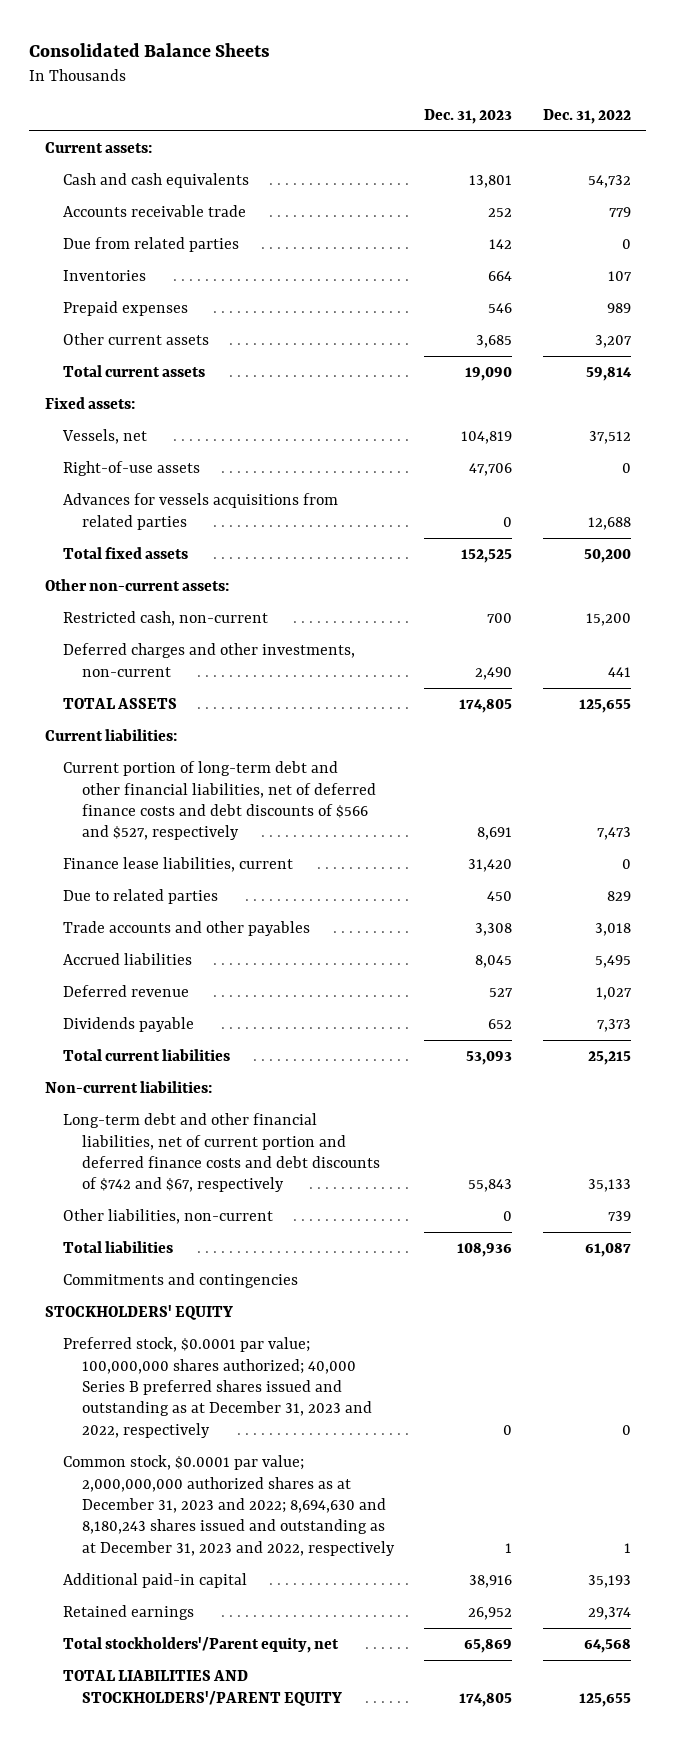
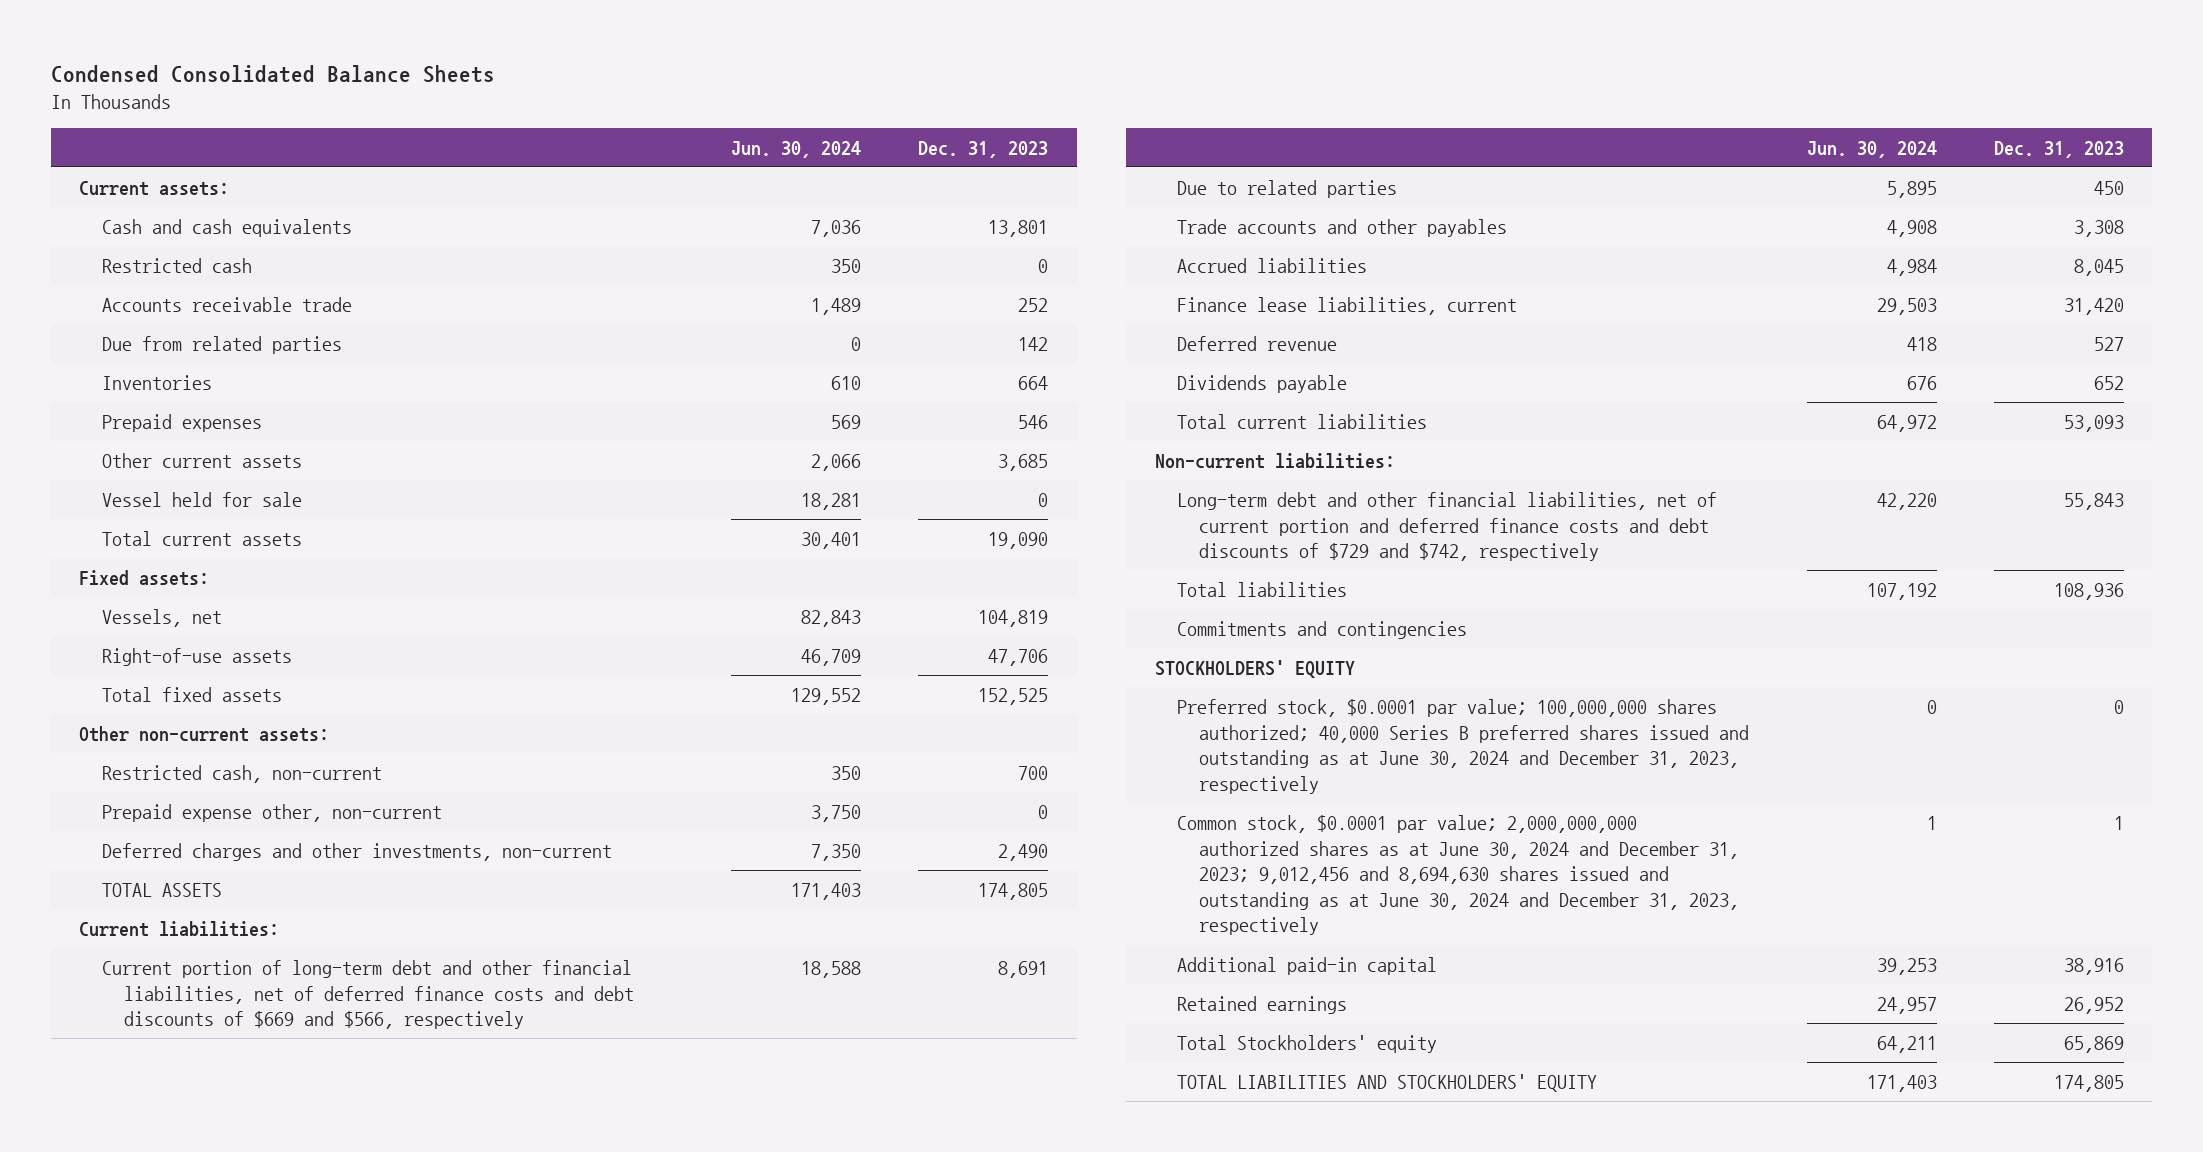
[29,42,271,57] Consolidated Balance Sheets -> [50,65,495,84] Condensed Consolidated Balance Sheets
[543,108,632,124] Dec. 31, 2022 -> none
none -> [730,140,861,158] Jun. 30, 2024
none -> [101,257,252,273] Restricted cash
none -> [101,491,302,507] Vessel held for sale
[63,493,339,530] Advances for vessels acquisitions from related parties -> none
none -> [101,803,442,822] Prepaid expense other, non-current
[63,761,376,841] Current portion of long-term debt and other financial liabilities, net of deferred finance costs and debt discounts of $566 and $527, respectively -> [101,959,634,1030] Current portion of long-term debt and other financial liabilities, net of deferred finance costs and debt discounts of $669 and $566, respectively
[63,857,294,873] Finance lease liabilities, current -> [1177,296,1518,315] Finance lease liabilities, current
[63,1209,274,1225] Other liabilities, non-current -> none
[63,1113,380,1193] Long-term debt and other financial liabilities, net of current portion and deferred finance costs and debt discounts of $742 and $67, respectively -> [1177,491,1718,562] Long-term debt and other financial liabilities, net of current portion and deferred finance costs and debt discounts of $729 and $742, respectively
[63,1337,372,1438] Preferred stock, $0.0001 par value; 100,000,000 shares authorized; 40,000 Series B preferred shares issued and outstanding as at December 31, 2023 and 2022, respectively -> [1177,698,1750,794] Preferred stock, $0.0001 par value; 100,000,000 shares authorized; 40,000 Series B preferred shares issued and outstanding as at June 30, 2024 and December 31, 2023, respectively
[63,1455,395,1556] Common stock, $0.0001 par value; 2,000,000,000 authorized shares as at December 31, 2023 and 2022; 8,694,630 and 8,180,243 shares issued and outstanding as at December 31, 2023 and 2022, respectively -> [1177,814,1740,936] Common stock, $0.0001 par value; 2,000,000,000 authorized shares as at June 30, 2024 and December 31, 2023; 9,012,456 and 8,694,630 shares issued and outstanding as at June 30, 2024 and December 31, 2023, respectively
[63,1637,340,1654] Total stockholders'/Parent equity, net -> [1177,1034,1438,1053] Total Stockholders' equity
[63,1670,342,1706] TOTAL LIABILITIES AND STOCKHOLDERS'/PARENT EQUITY -> [1177,1073,1598,1092] TOTAL LIABILITIES AND STOCKHOLDERS' EQUITY

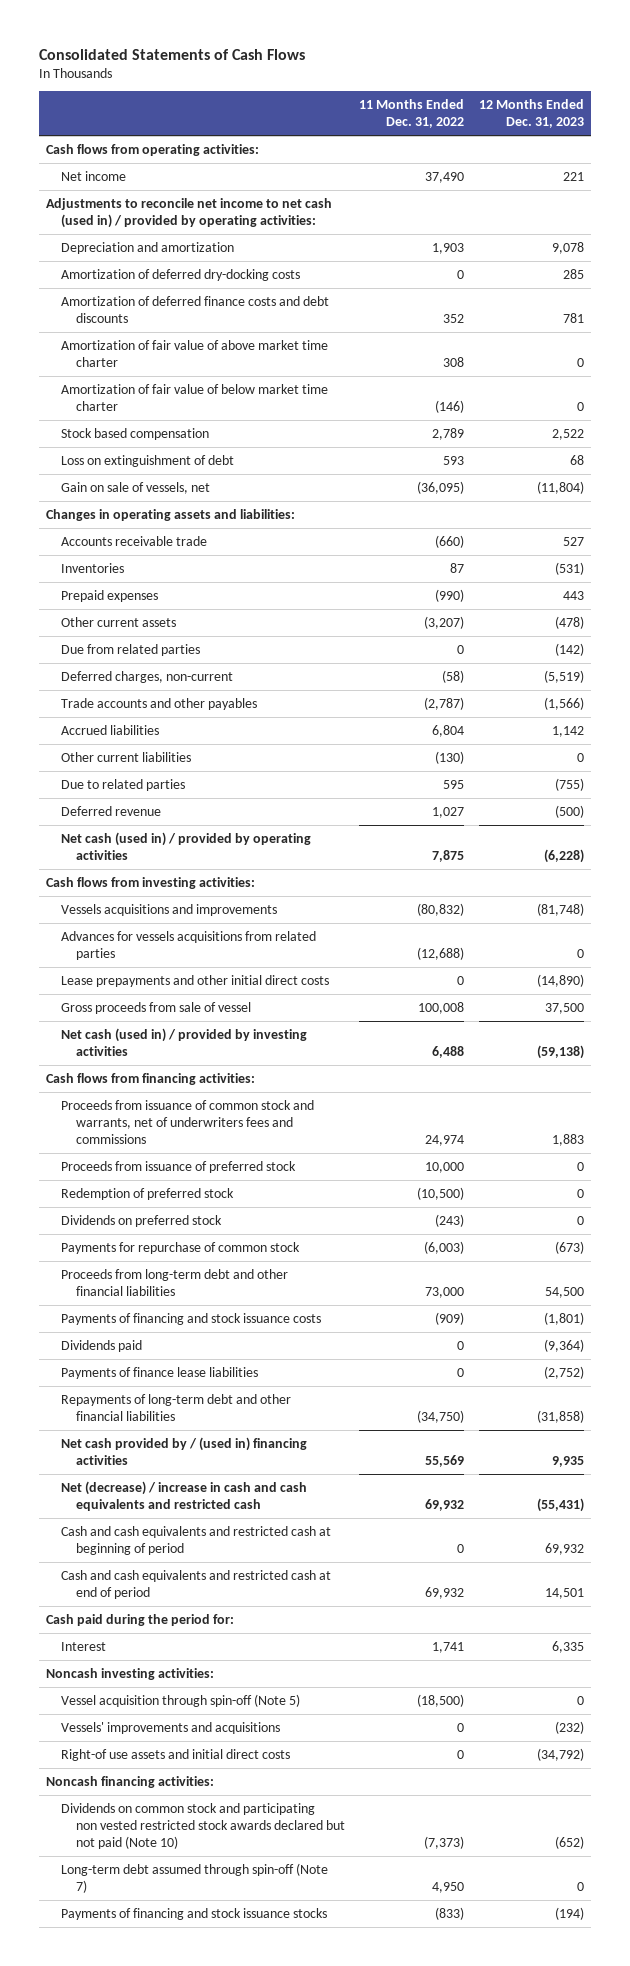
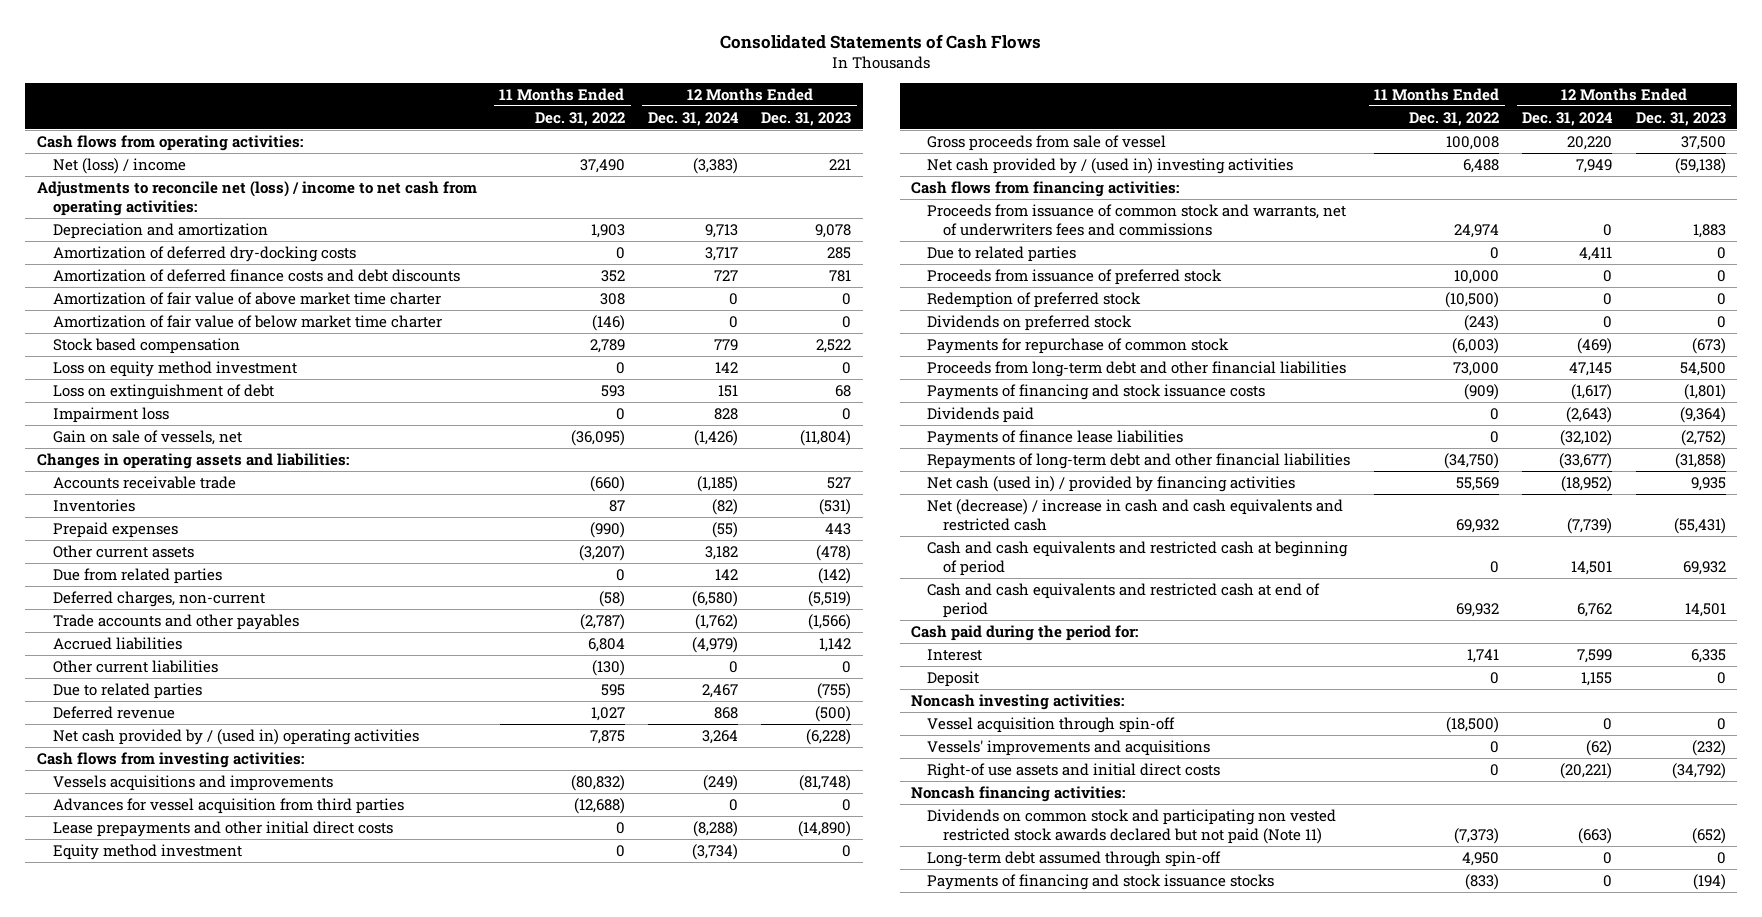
none -> [648,111,740,126] Dec. 31, 2024
[60,170,126,181] Net income -> [52,157,186,174] Net (loss) / income
[46,197,333,228] Adjustments to reconcile net income to net cash (used in) / provided by operating activities: -> [36,180,477,216] Adjustments to reconcile net (loss) / income to net cash from operating activities:
none -> [52,360,297,377] Loss on equity method investment
none -> [52,406,169,423] Impairment loss
[60,831,311,860] Net cash (used in) / provided by operating activities -> [52,728,419,745] Net cash provided by / (used in) operating activities
[60,930,316,960] Advances for vessels acquisitions from related parties -> [52,797,404,814] Advances for vessel acquisition from third parties
none -> [52,843,242,860] Equity method investment
[60,1027,307,1056] Net cash (used in) / provided by investing activities -> [927,157,1294,174] Net cash provided by / (used in) investing activities
none -> [927,245,1077,262] Due to related parties
[60,1436,307,1465] Net cash provided by / (used in) financing activities -> [927,475,1296,492] Net cash (used in) / provided by financing activities
none -> [927,670,980,687] Deposit
[60,1693,300,1707] Vessel acquisition through spin-off (Note 5) -> [927,716,1176,733] Vessel acquisition through spin-off
[60,1802,345,1849] Dividends on common stock and participating non vested restricted stock awards declared but not paid (Note 10) -> [927,808,1337,844] Dividends on common stock and participating non vested restricted stock awards declared but not paid (Note 11)
[60,1862,328,1893] Long-term debt assumed through spin-off (Note 7) -> [927,850,1222,867] Long-term debt assumed through spin-off

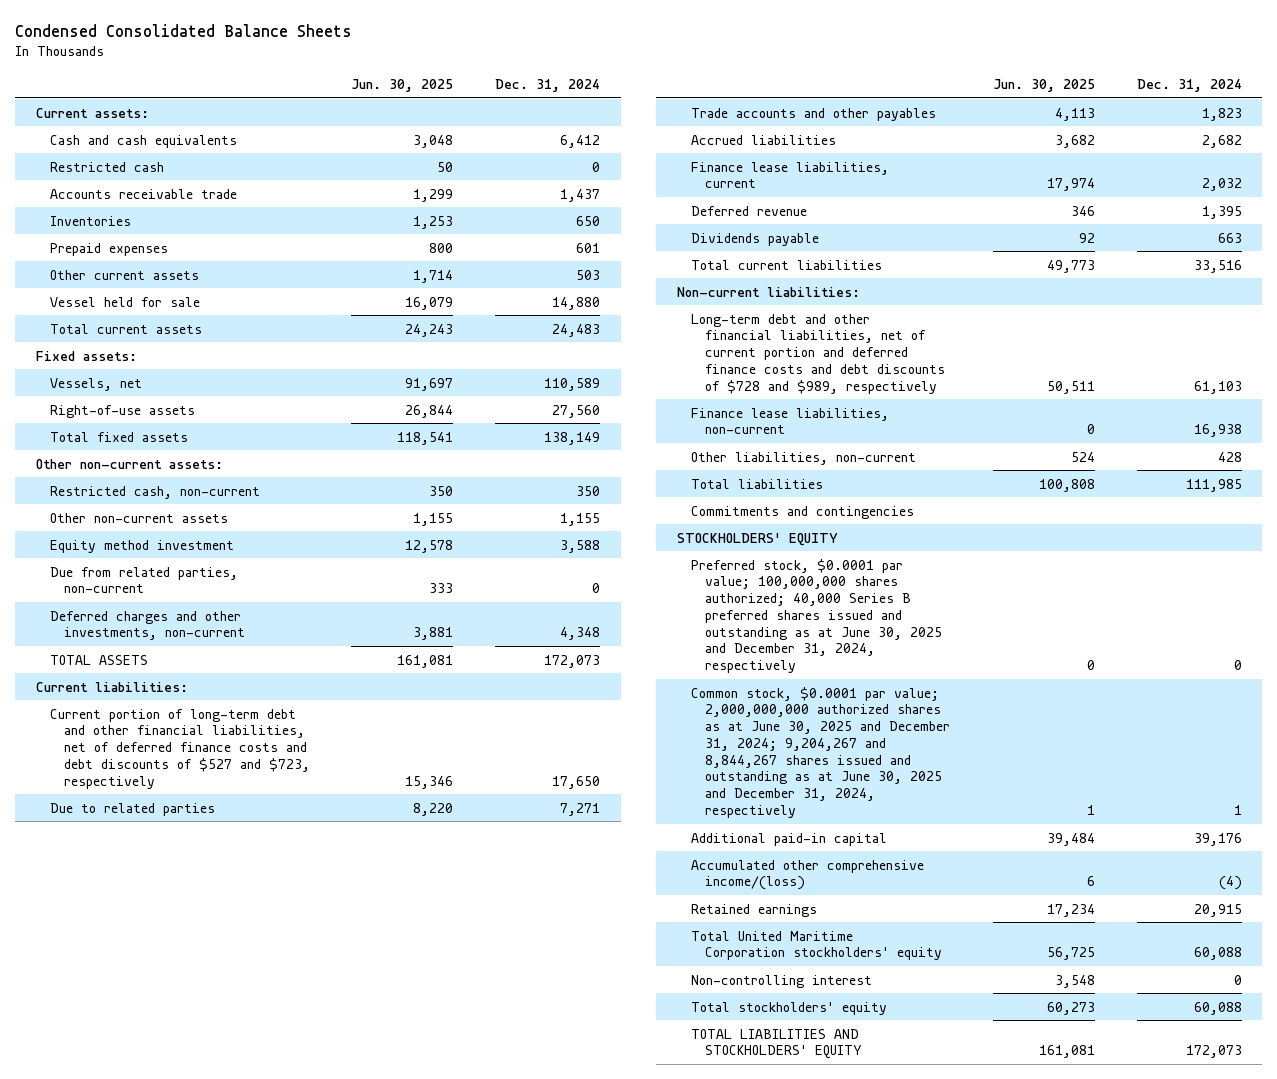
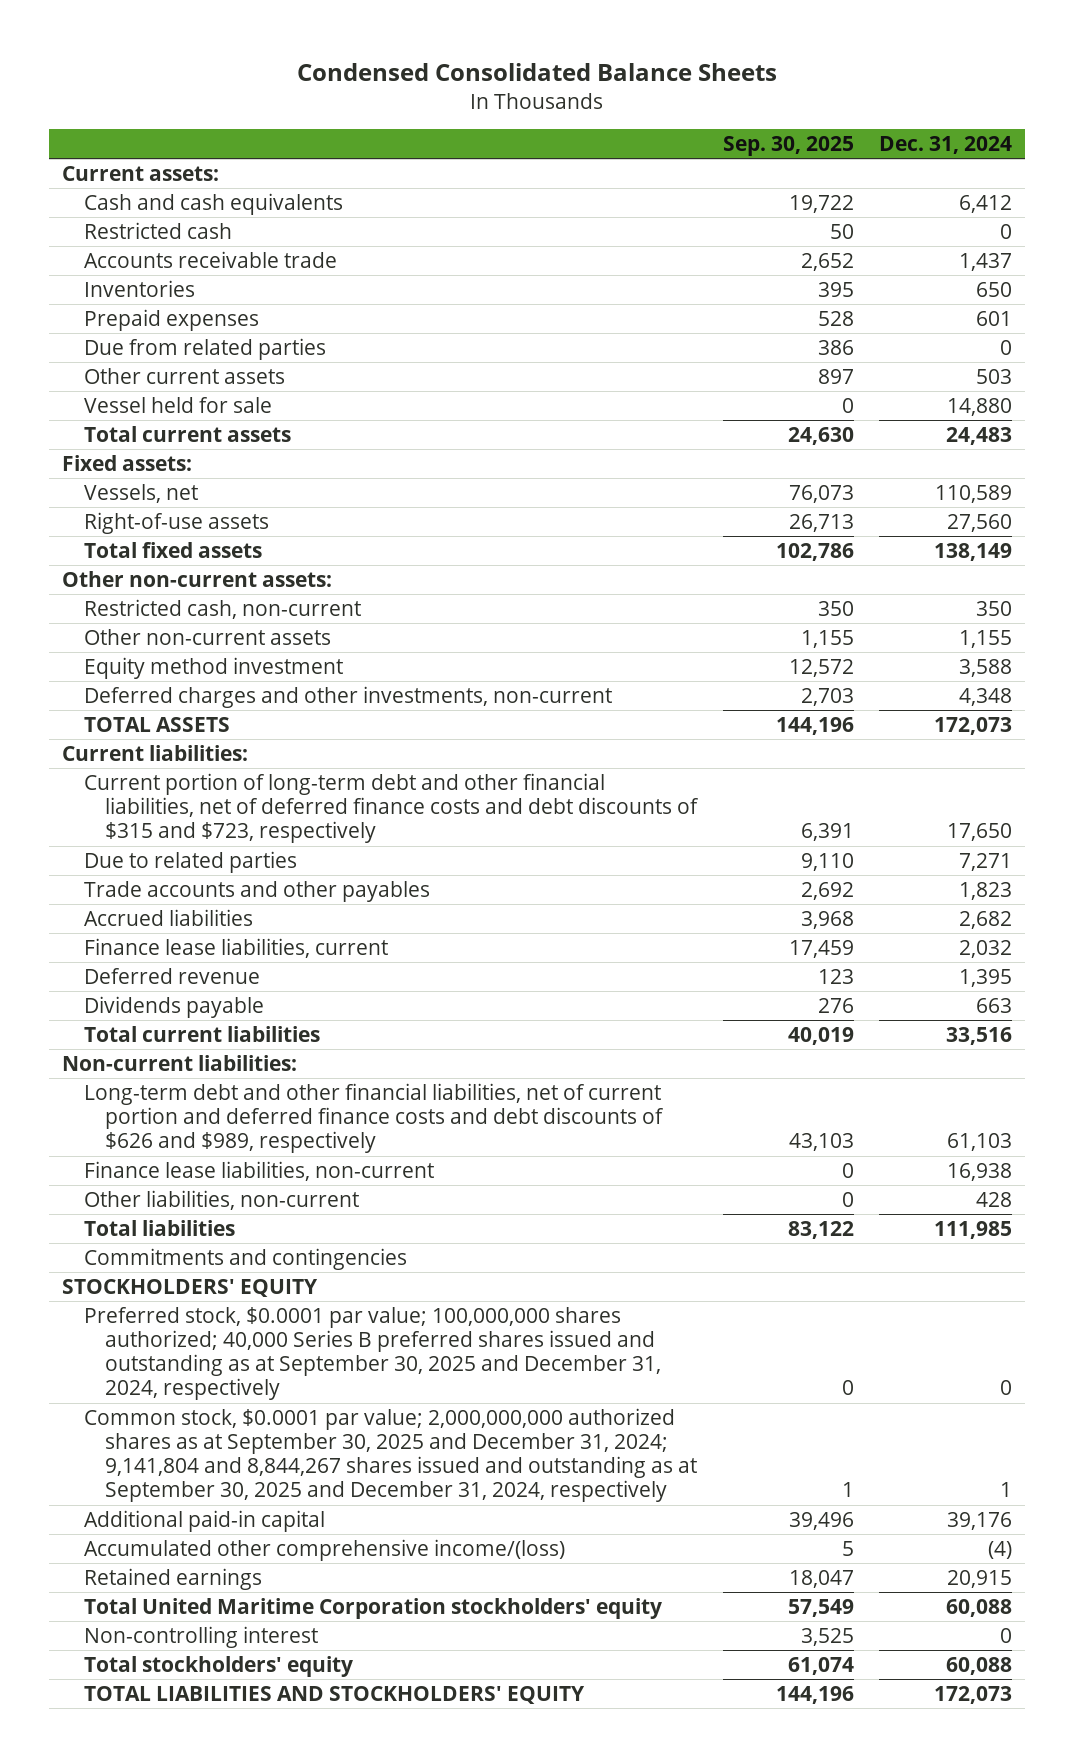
[351,78,454,92] Jun. 30, 2025 -> none
none -> [722,135,854,156] Sep. 30, 2025
none -> [83,337,326,360] Due from related parties
[49,566,238,594] Due from related parties, non-current -> none
[49,708,310,789] Current portion of long-term debt and other financial liabilities, net of deferred finance costs and debt discounts of $527 and $723, respectively -> [83,772,700,844] Current portion of long-term debt and other financial liabilities, net of deferred finance costs and debt discounts of $315 and $723, respectively
[691,313,946,394] Long-term debt and other financial liabilities, net of current portion and deferred finance costs and debt discounts of $728 and $989, respectively -> [83,1082,665,1154] Long-term debt and other financial liabilities, net of current portion and deferred finance costs and debt discounts of $626 and $989, respectively
[691,558,943,674] Preferred stock, $0.0001 par value; 100,000,000 shares authorized; 40,000 Series B preferred shares issued and outstanding as at June 30, 2025 and December 31, 2024, respectively -> [83,1306,662,1401] Preferred stock, $0.0001 par value; 100,000,000 shares authorized; 40,000 Series B preferred shares issued and outstanding as at September 30, 2025 and December 31, 2024, respectively
[691,686,951,819] Common stock, $0.0001 par value; 2,000,000,000 authorized shares as at June 30, 2025 and December 31, 2024; 9,204,267 and 8,844,267 shares issued and outstanding as at June 30, 2025 and December 31, 2024, respectively -> [83,1407,698,1503] Common stock, $0.0001 par value; 2,000,000,000 authorized shares as at September 30, 2025 and December 31, 2024; 9,141,804 and 8,844,267 shares issued and outstanding as at September 30, 2025 and December 31, 2024, respectively

